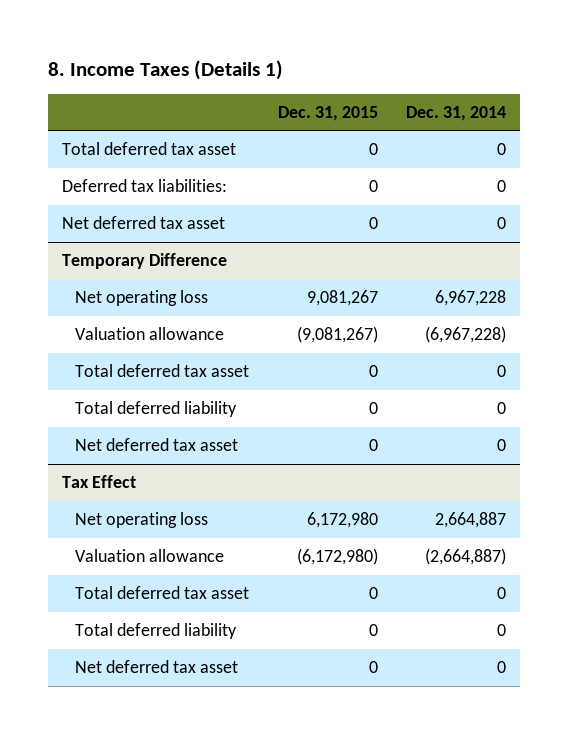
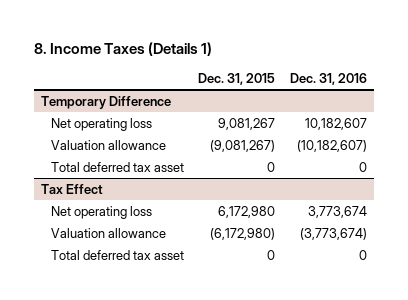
[405,105,506,121] Dec. 31, 2014 -> none
none -> [289,72,367,85] Dec. 31, 2016
[62,142,237,156] Total deferred tax asset -> none
[62,179,228,193] Deferred tax liabilities: -> none
[62,216,226,230] Net deferred tax asset -> none
[75,401,238,418] Total deferred liability -> none
[75,438,239,452] Net deferred tax asset -> none
[75,623,238,640] Total deferred liability -> none
[75,660,239,674] Net deferred tax asset -> none

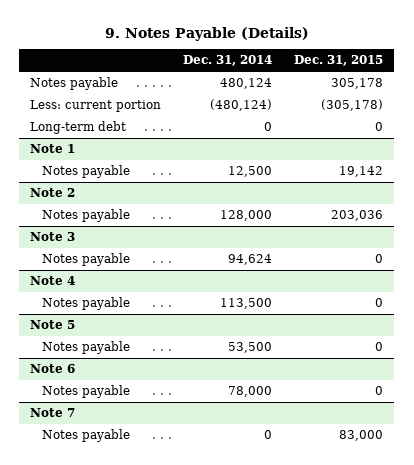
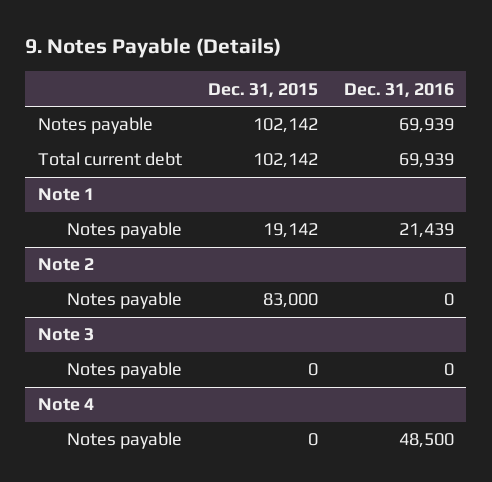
[183,55,273,67] Dec. 31, 2014 -> none
none -> [343,82,454,98] Dec. 31, 2016
[30,100,162,113] Less: current portion -> none
[331,78,384,90] 305,178 -> [252,118,318,134] 102,142
[30,121,127,135] Long-term debt -> [38,152,183,167] Total current debt
[375,122,384,132] 0 -> [252,153,318,169] 102,142
[331,210,384,222] 203,036 -> [262,293,318,309] 83,000
[30,320,76,330] Note 5 -> none
[42,341,131,355] Notes payable -> none
[30,364,76,374] Note 6 -> none
[42,385,131,399] Notes payable -> none
[30,408,76,418] Note 7 -> none
[42,429,131,443] Notes payable -> none

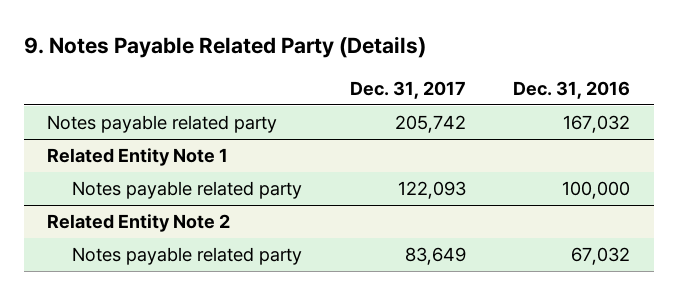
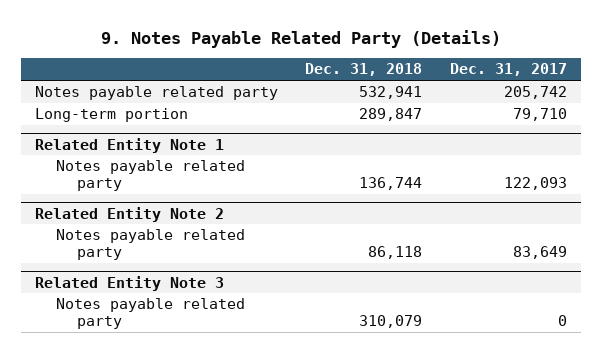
[513,80,631,99] Dec. 31, 2016 -> none
none -> [305,63,423,77] Dec. 31, 2018
none -> [35,108,189,123] Long-term portion
none -> [35,275,225,291] Related Entity Note 3
none -> [55,298,245,329] Notes payable related party

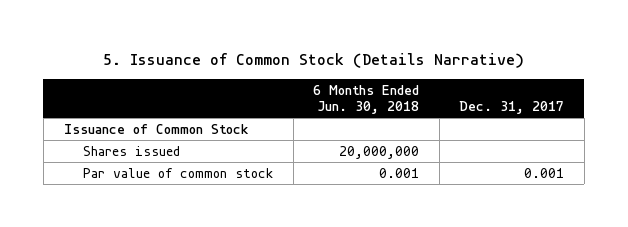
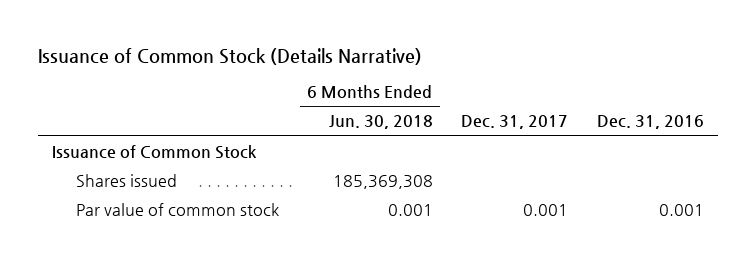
[102,53,524,69] 5. Issuance of Common Stock (Details Narrative) -> [37,47,422,65] Issuance of Common Stock (Details Narrative)
none -> [597,115,705,130] Dec. 31, 2016
[339,145,420,159] 20,000,000 -> [332,175,433,190] 185,369,308

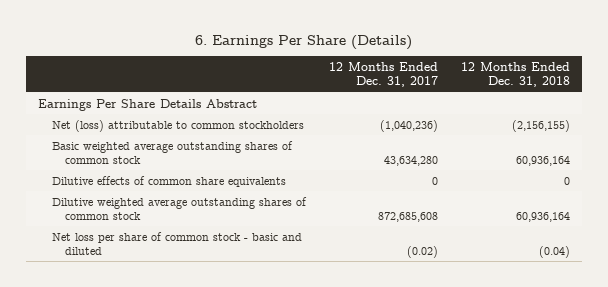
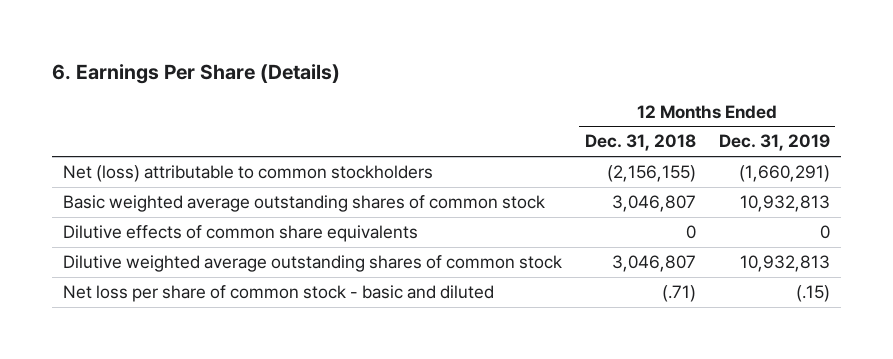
[328,62,438,88] 12 Months Ended Dec. 31, 2017 -> none
none -> [718,134,830,152] Dec. 31, 2019
[37,98,257,111] Earnings Per Share Details Abstract -> none
[516,155,571,166] 60,936,164 -> [611,195,696,213] 3,046,807
[516,211,571,222] 60,936,164 -> [611,255,696,273] 3,046,807
[539,245,571,258] (0.04) -> [661,285,696,303] (.71)

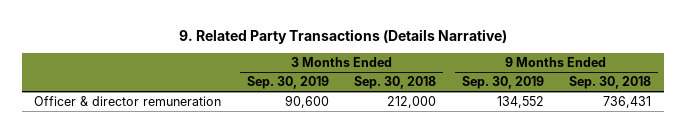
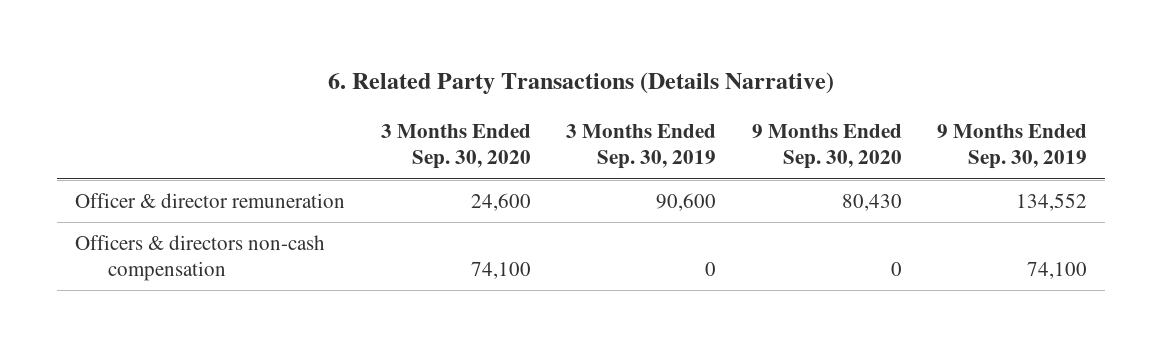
[178,28,507,44] 9. Related Party Transactions (Details Narrative) -> [328,72,835,95] 6. Related Party Transactions (Details Narrative)
[354,76,437,90] Sep. 30, 2018 -> none
[569,76,652,90] Sep. 30, 2018 -> none
none -> [380,124,531,170] 3 Months Ended Sep. 30, 2020
none -> [751,124,902,170] 9 Months Ended Sep. 30, 2020
none -> [74,234,325,282] Officers & directors non-cash compensation

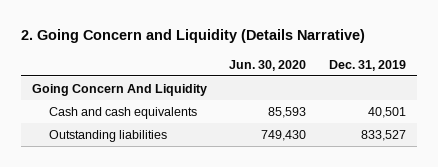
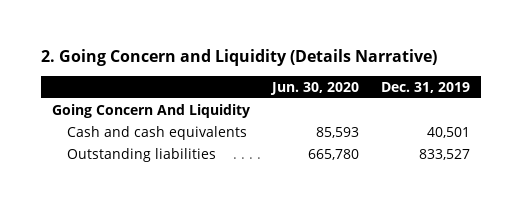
[261,129,307,141] 749,430 -> [308,148,360,160] 665,780

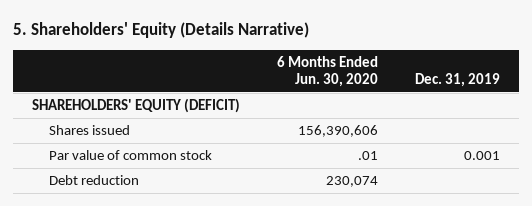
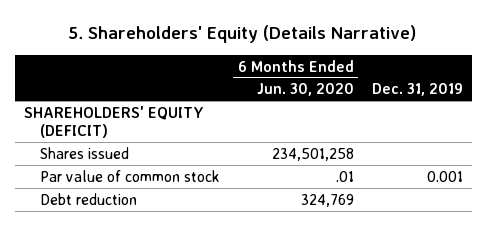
[297,125,378,138] 156,390,606 -> [271,147,354,161] 234,501,258
[325,176,378,188] 230,074 -> [300,193,354,207] 324,769

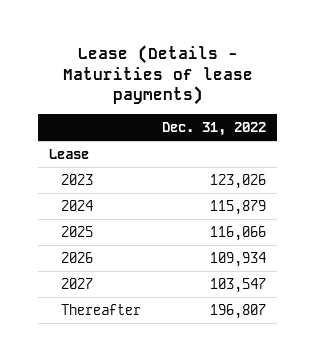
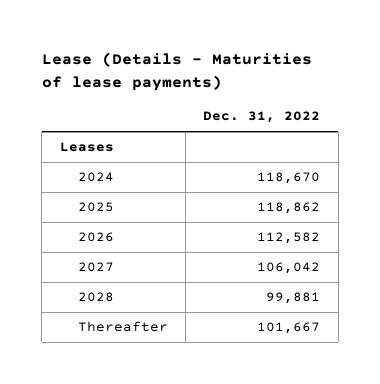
[48,148,89,159] Lease -> none
[61,173,94,185] 2023 -> none
none -> [59,142,114,153] Leases
[210,199,267,215] 115,879 -> [257,172,321,185] 118,670
[210,225,267,241] 116,066 -> [257,202,321,215] 118,862
[210,251,267,267] 109,934 -> [257,232,321,245] 112,582
[210,277,267,293] 103,547 -> [257,262,321,275] 106,042
none -> [77,292,114,303] 2028
[210,303,267,319] 196,807 -> [257,322,321,335] 101,667

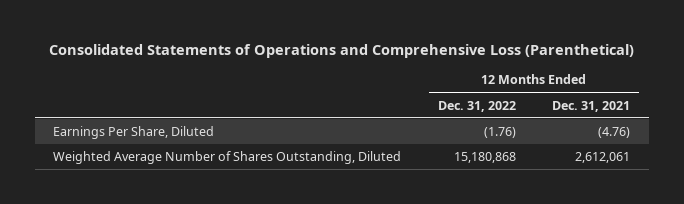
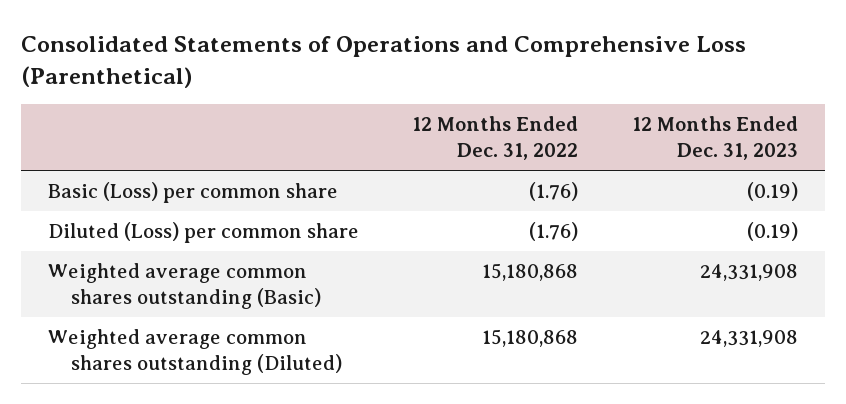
[552,100,631,112] Dec. 31, 2021 -> none
none -> [631,116,798,161] 12 Months Ended Dec. 31, 2023
none -> [47,182,338,204] Basic (Loss) per common share
[53,126,215,140] Earnings Per Share, Diluted -> [47,222,359,244] Diluted (Loss) per common share
none -> [47,263,321,310] Weighted average common shares outstanding (Basic)
[53,151,402,165] Weighted Average Number of Shares Outstanding, Diluted -> [47,329,342,376] Weighted average common shares outstanding (Diluted)

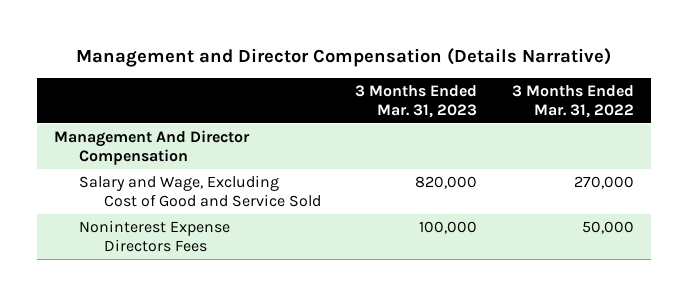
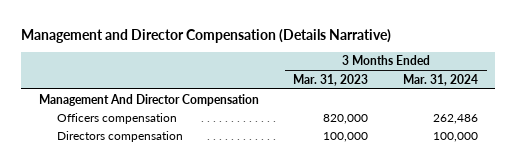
[511,84,634,119] 3 Months Ended Mar. 31, 2022 -> none
none -> [402,73,478,86] Mar. 31, 2024
[79,174,322,208] Salary and Wage, Excluding Cost of Good and Service Sold -> [56,112,177,124] Officers compensation
[79,219,231,253] Noninterest Expense Directors Fees -> [56,130,183,142] Directors compensation

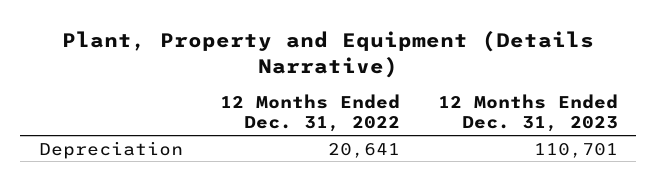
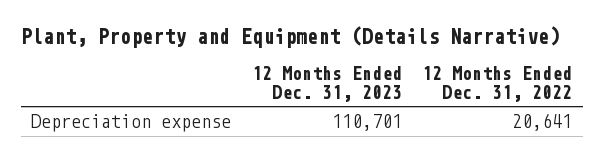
[39,140,184,159] Depreciation -> [31,114,232,133] Depreciation expense

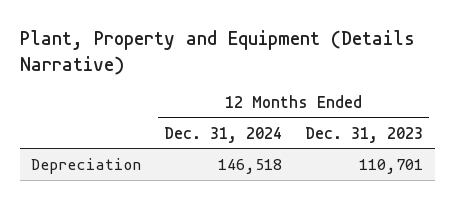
[422,65,573,102] 12 Months Ended Dec. 31, 2022 -> none
none -> [164,126,283,143] Dec. 31, 2024
[31,114,232,133] Depreciation expense -> [31,157,142,174] Depreciation

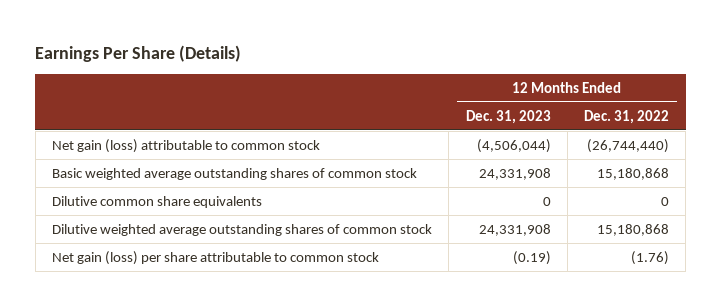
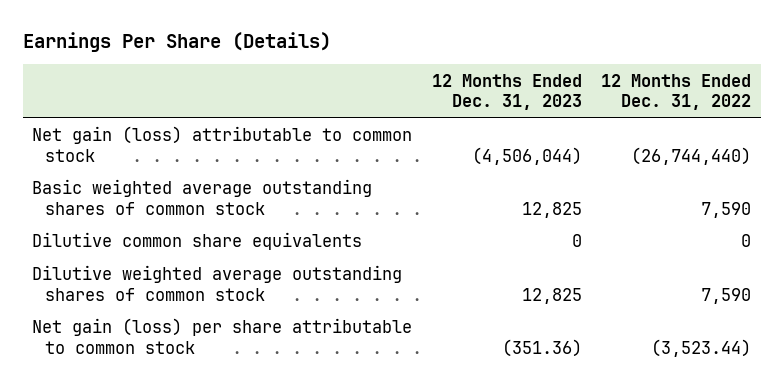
[478,167,551,180] 24,331,908 -> [521,201,582,218] 12,825
[596,167,669,180] 15,180,868 -> [701,201,752,218] 7,590
[478,223,551,236] 24,331,908 -> [521,287,582,304] 12,825
[596,223,669,236] 15,180,868 -> [701,287,752,304] 7,590
[512,250,551,265] (0.19) -> [501,338,582,357] (351.36)
[630,250,669,265] (1.76) -> [651,338,752,357] (3,523.44)

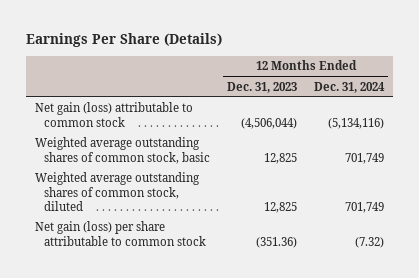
[601,73,752,111] 12 Months Ended Dec. 31, 2022 -> none
none -> [314,81,386,93] Dec. 31, 2024
[32,232,363,251] Dilutive common share equivalents -> none
[32,179,373,215] Basic weighted average outstanding shares of common stock -> [34,137,211,164] Weighted average outstanding shares of common stock, basic
[32,265,403,301] Dilutive weighted average outstanding shares of common stock -> [34,172,200,212] Weighted average outstanding shares of common stock, diluted

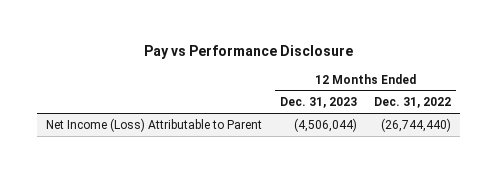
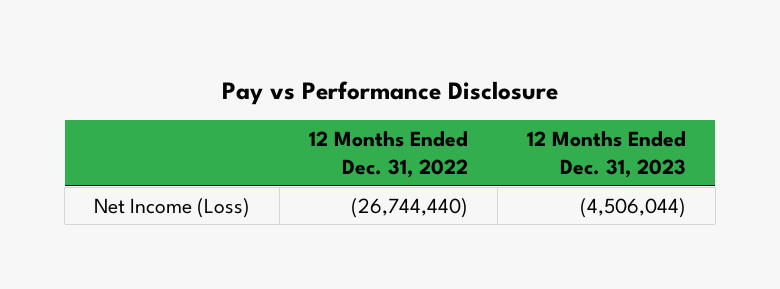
[46,118,263,133] Net Income (Loss) Attributable to Parent -> [94,197,251,218] Net Income (Loss)

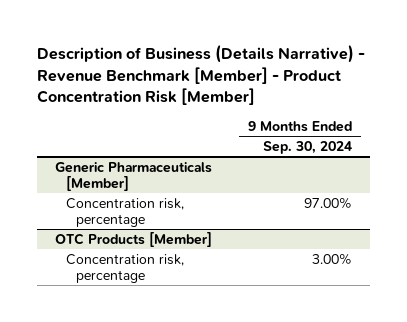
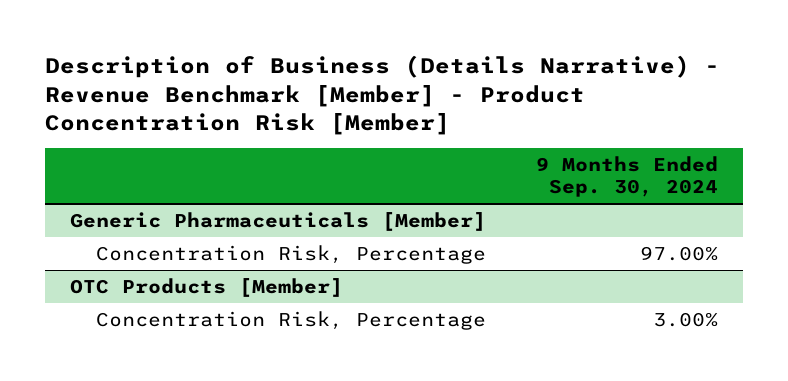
[65,197,184,228] Concentration risk, percentage -> [95,244,486,264] Concentration Risk, Percentage
[65,253,184,284] Concentration risk, percentage -> [95,310,486,330] Concentration Risk, Percentage

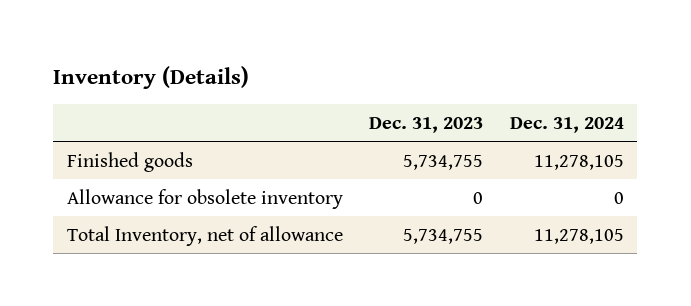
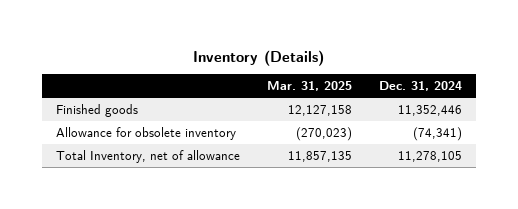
[369,116,484,133] Dec. 31, 2023 -> none
none -> [267,81,353,92] Mar. 31, 2025
[533,154,624,170] 11,278,105 -> [398,104,463,116] 11,352,446
[613,191,624,204] 0 -> [413,126,463,141] (74,341)

